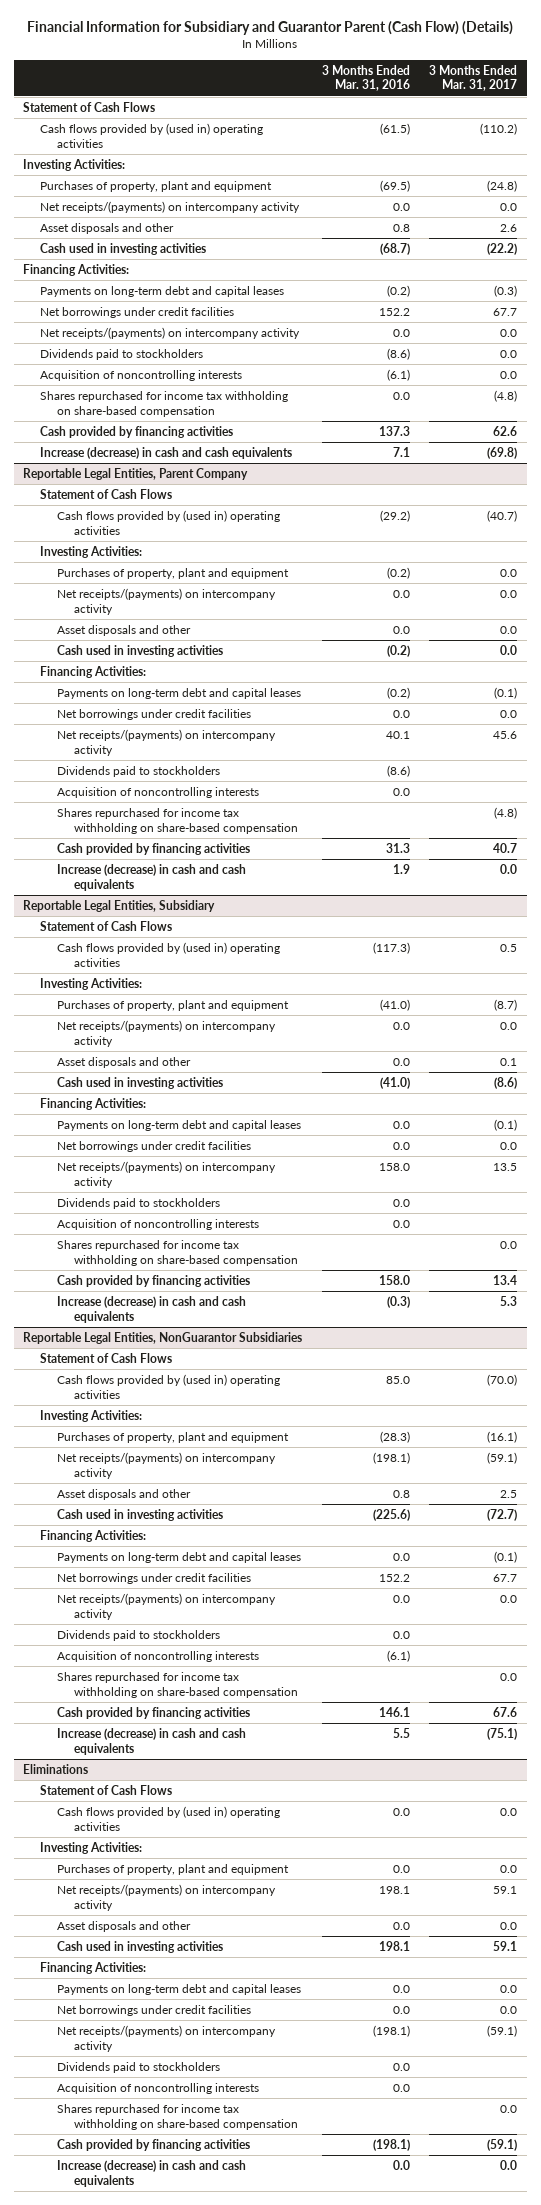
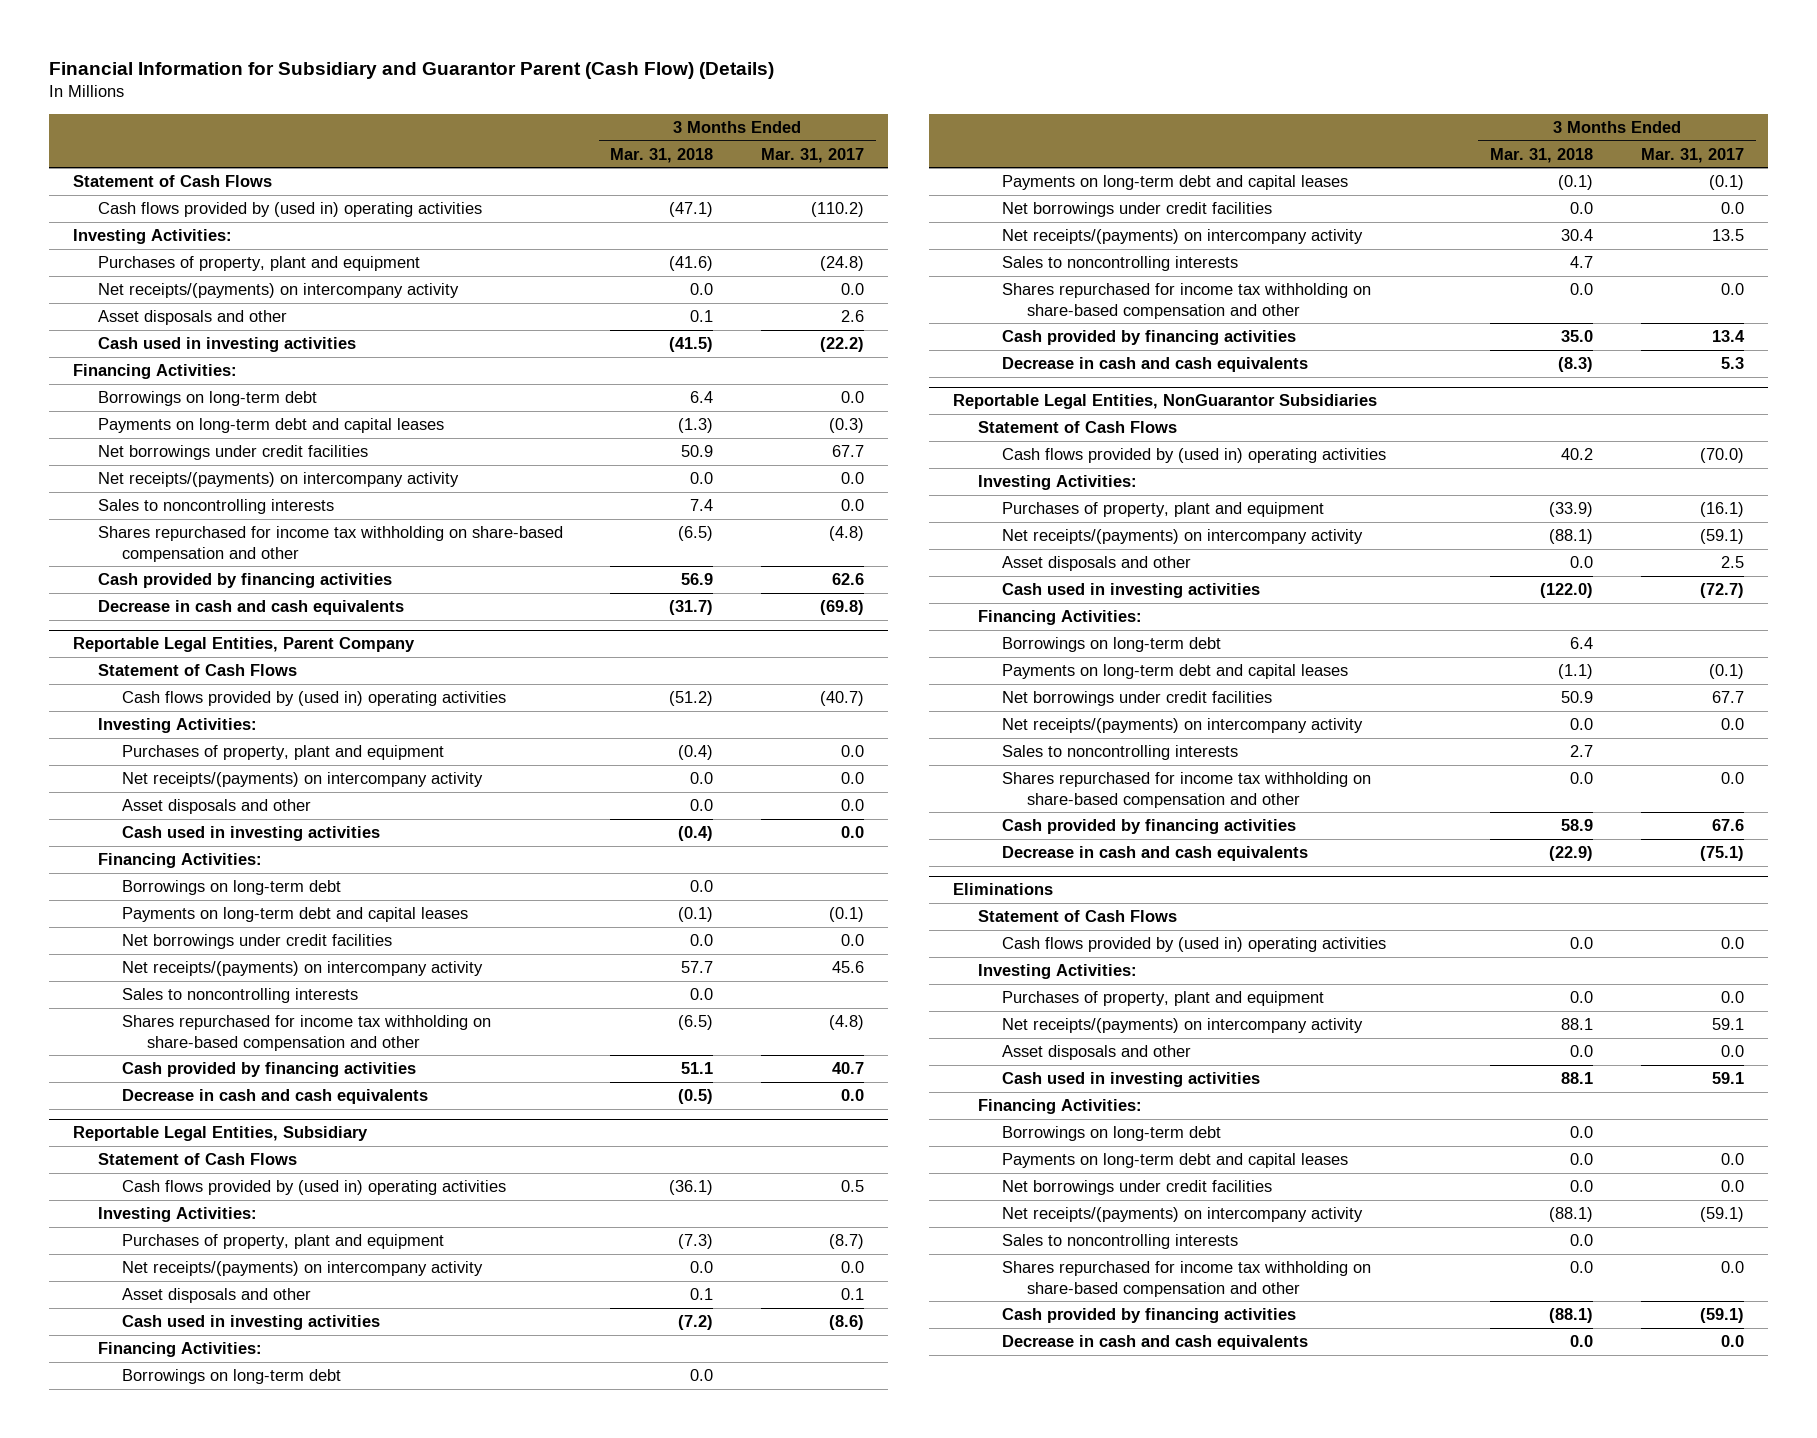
[321,64,410,92] 3 Months Ended Mar. 31, 2016 -> none
none -> [610,147,714,163] Mar. 31, 2018
none -> [97,391,317,407] Borrowings on long-term debt
[40,348,204,360] Dividends paid to stockholders -> none
[40,369,243,381] Acquisition of noncontrolling interests -> none
none -> [97,499,334,515] Sales to noncontrolling interests
[40,390,289,417] Shares repurchased for income tax withholding on share-based compensation -> [97,526,563,562] Shares repurchased for income tax withholding on share-based compensation and other
[40,446,293,459] Increase (decrease) in cash and cash equivalents -> [97,600,404,616] Decrease in cash and cash equivalents
none -> [122,880,342,896] Borrowings on long-term debt
[56,765,220,777] Dividends paid to stockholders -> none
[56,786,259,798] Acquisition of noncontrolling interests -> none
none -> [122,988,359,1004] Sales to noncontrolling interests
[56,807,298,834] Shares repurchased for income tax withholding on share-based compensation -> [122,1015,492,1051] Shares repurchased for income tax withholding on share-based compensation and other
[56,863,246,891] Increase (decrease) in cash and cash equivalents -> [122,1089,429,1105] Decrease in cash and cash equivalents
none -> [122,1369,342,1385] Borrowings on long-term debt
[56,1197,220,1209] Dividends paid to stockholders -> none
[56,1218,259,1230] Acquisition of noncontrolling interests -> none
none -> [1002,256,1239,272] Sales to noncontrolling interests
[56,1239,298,1266] Shares repurchased for income tax withholding on share-based compensation -> [1002,283,1372,319] Shares repurchased for income tax withholding on share-based compensation and other
[56,1295,246,1323] Increase (decrease) in cash and cash equivalents -> [1002,357,1309,373] Decrease in cash and cash equivalents
none -> [1002,637,1222,653] Borrowings on long-term debt
[56,1629,220,1641] Dividends paid to stockholders -> none
[56,1650,259,1662] Acquisition of noncontrolling interests -> none
none -> [1002,745,1239,761] Sales to noncontrolling interests
[56,1671,298,1698] Shares repurchased for income tax withholding on share-based compensation -> [1002,772,1372,808] Shares repurchased for income tax withholding on share-based compensation and other
[56,1727,246,1755] Increase (decrease) in cash and cash equivalents -> [1002,846,1309,862] Decrease in cash and cash equivalents
none -> [1002,1126,1222,1142] Borrowings on long-term debt
[56,2061,220,2073] Dividends paid to stockholders -> none
[56,2082,259,2094] Acquisition of noncontrolling interests -> none
none -> [1002,1234,1239,1250] Sales to noncontrolling interests
[56,2103,298,2130] Shares repurchased for income tax withholding on share-based compensation -> [1002,1261,1372,1297] Shares repurchased for income tax withholding on share-based compensation and other
[56,2159,246,2187] Increase (decrease) in cash and cash equivalents -> [1002,1335,1309,1351] Decrease in cash and cash equivalents

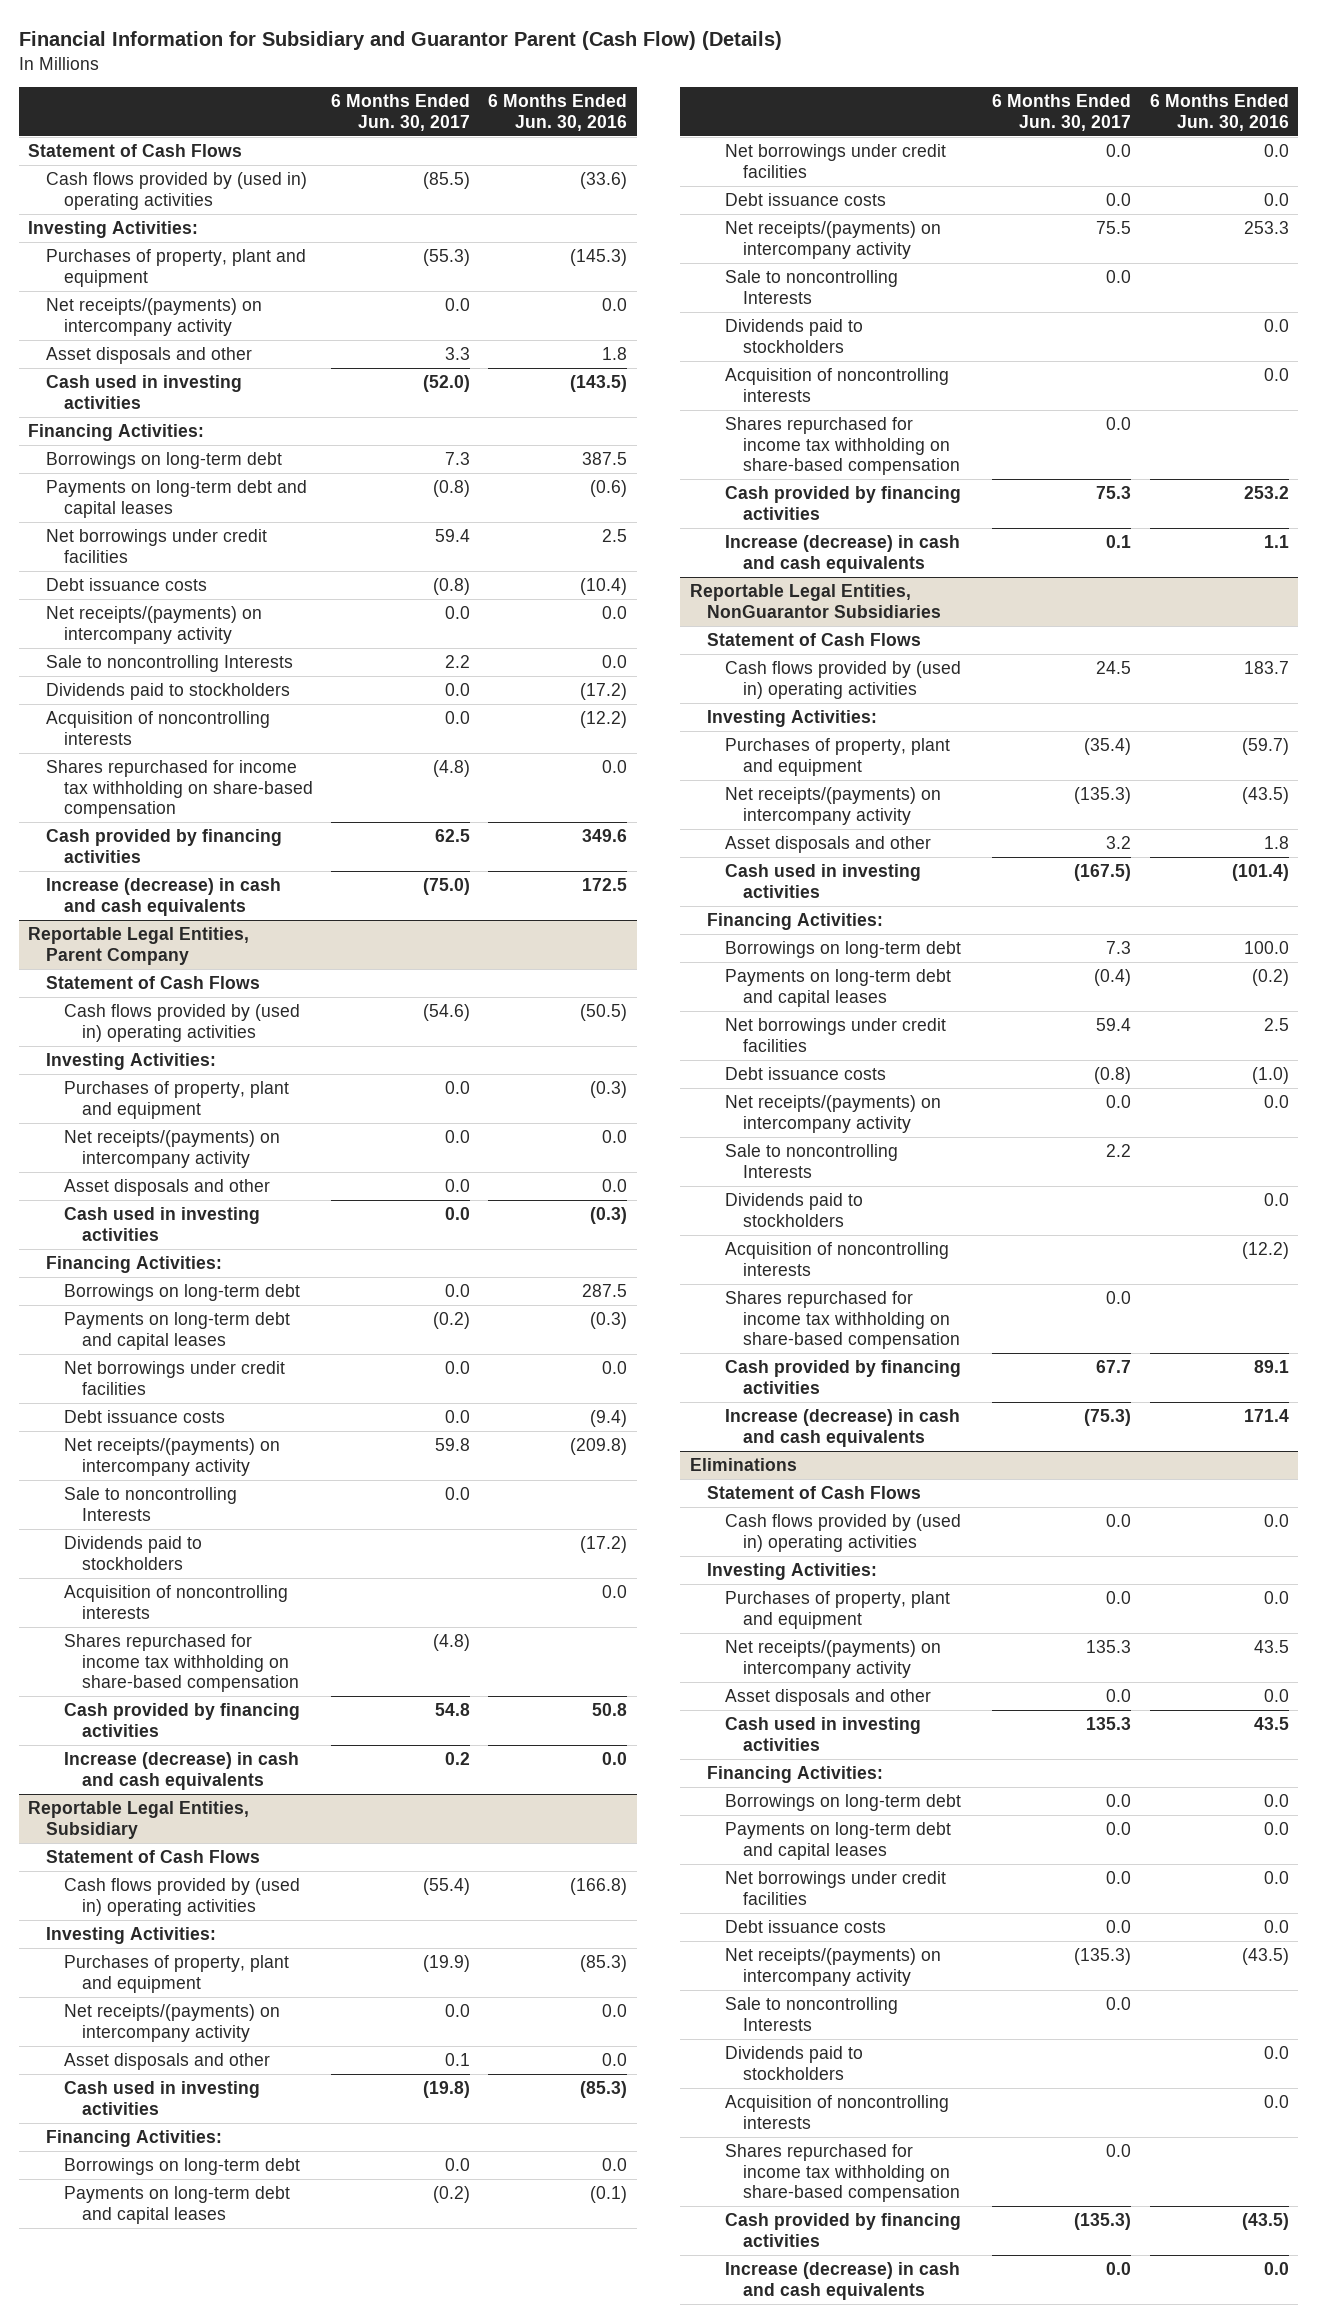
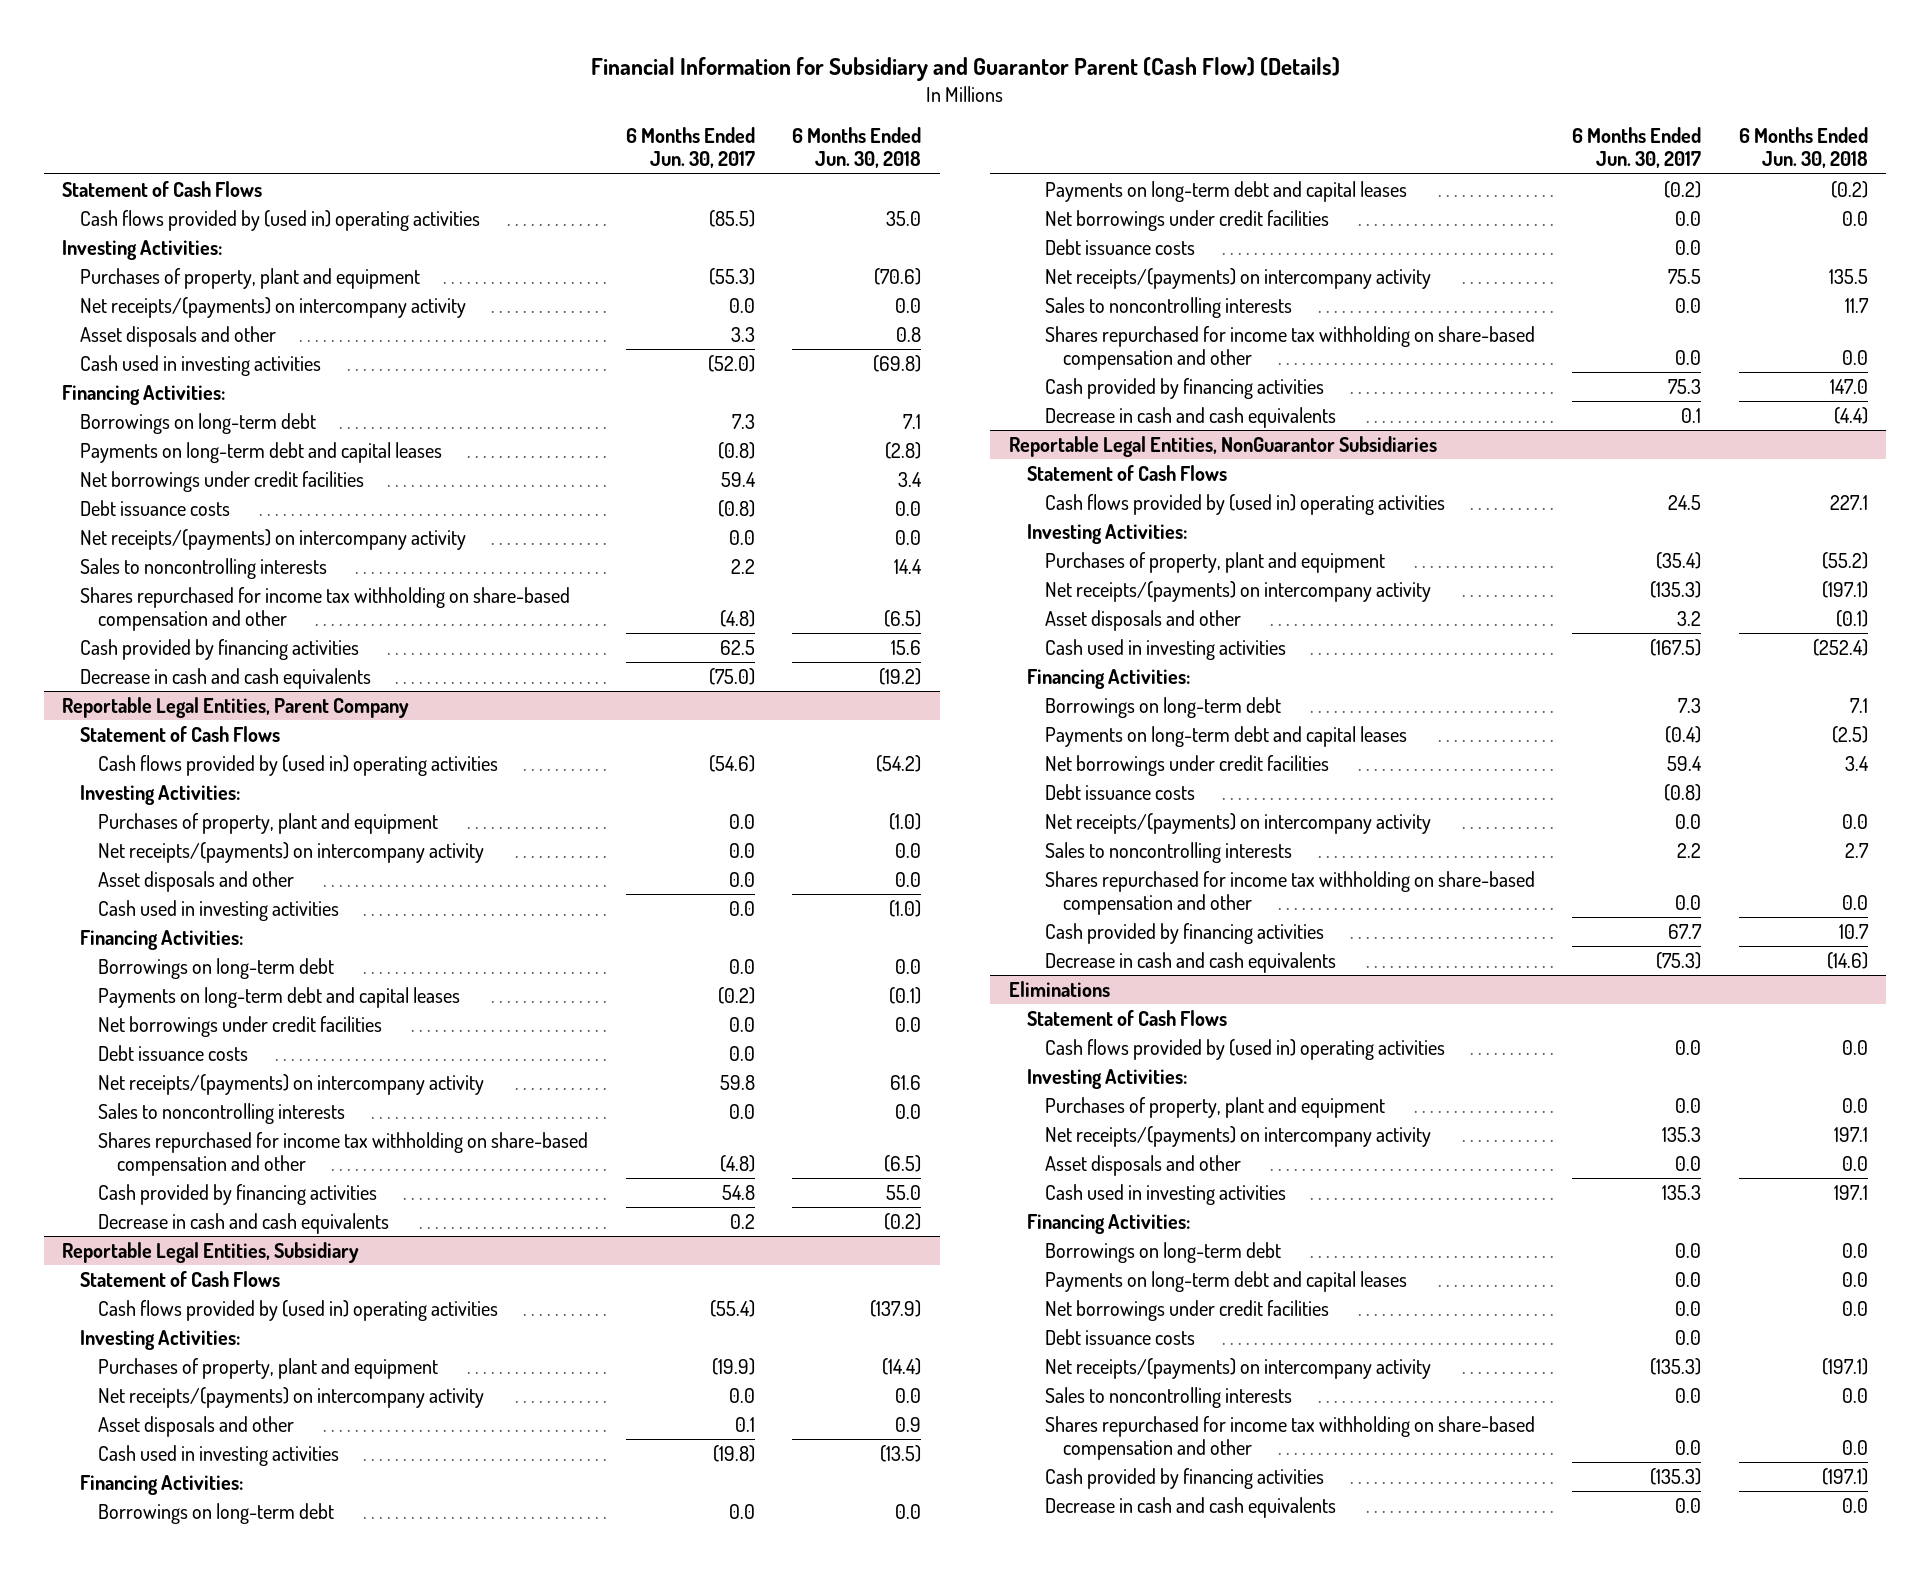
[488,94,628,131] 6 Months Ended Jun. 30, 2016 -> none
none -> [792,127,922,169] 6 Months Ended Jun. 30, 2018
[45,683,290,701] Dividends paid to stockholders -> none
[45,711,270,745] Acquisition of noncontrolling interests -> none
[45,655,293,673] Sale to noncontrolling Interests -> [80,557,328,579] Sales to noncontrolling interests
[45,760,313,819] Shares repurchased for income tax withholding on share-based compensation -> [80,586,571,631] Shares repurchased for income tax withholding on share-based compensation and other
[45,878,281,916] Increase (decrease) in cash and cash equivalents -> [80,667,372,689] Decrease in cash and cash equivalents
[63,1536,202,1570] Dividends paid to stockholders -> none
[63,1585,288,1619] Acquisition of noncontrolling interests -> none
[63,1487,237,1521] Sale to noncontrolling Interests -> [98,1102,346,1124] Sales to noncontrolling interests
[63,1634,299,1693] Shares repurchased for income tax withholding on share-based compensation -> [98,1131,589,1176] Shares repurchased for income tax withholding on share-based compensation and other
[63,1752,299,1790] Increase (decrease) in cash and cash equivalents -> [98,1212,390,1234] Decrease in cash and cash equivalents
[725,319,864,353] Dividends paid to stockholders -> none
[725,368,950,402] Acquisition of noncontrolling interests -> none
[725,270,899,304] Sale to noncontrolling Interests -> [1044,296,1292,318] Sales to noncontrolling interests
[725,417,960,476] Shares repurchased for income tax withholding on share-based compensation -> [1044,325,1535,370] Shares repurchased for income tax withholding on share-based compensation and other
[725,535,961,573] Increase (decrease) in cash and cash equivalents -> [1044,406,1336,428] Decrease in cash and cash equivalents
[725,1193,864,1227] Dividends paid to stockholders -> none
[725,1242,950,1276] Acquisition of noncontrolling interests -> none
[725,1144,899,1178] Sale to noncontrolling Interests -> [1044,841,1292,863] Sales to noncontrolling interests
[725,1291,960,1350] Shares repurchased for income tax withholding on share-based compensation -> [1044,870,1535,915] Shares repurchased for income tax withholding on share-based compensation and other
[725,1409,961,1447] Increase (decrease) in cash and cash equivalents -> [1044,951,1336,973] Decrease in cash and cash equivalents
[725,2046,864,2080] Dividends paid to stockholders -> none
[725,2095,950,2129] Acquisition of noncontrolling interests -> none
[725,1997,899,2031] Sale to noncontrolling Interests -> [1044,1386,1292,1408] Sales to noncontrolling interests
[725,2144,960,2203] Shares repurchased for income tax withholding on share-based compensation -> [1044,1415,1535,1460] Shares repurchased for income tax withholding on share-based compensation and other
[725,2262,961,2300] Increase (decrease) in cash and cash equivalents -> [1044,1496,1336,1518] Decrease in cash and cash equivalents

